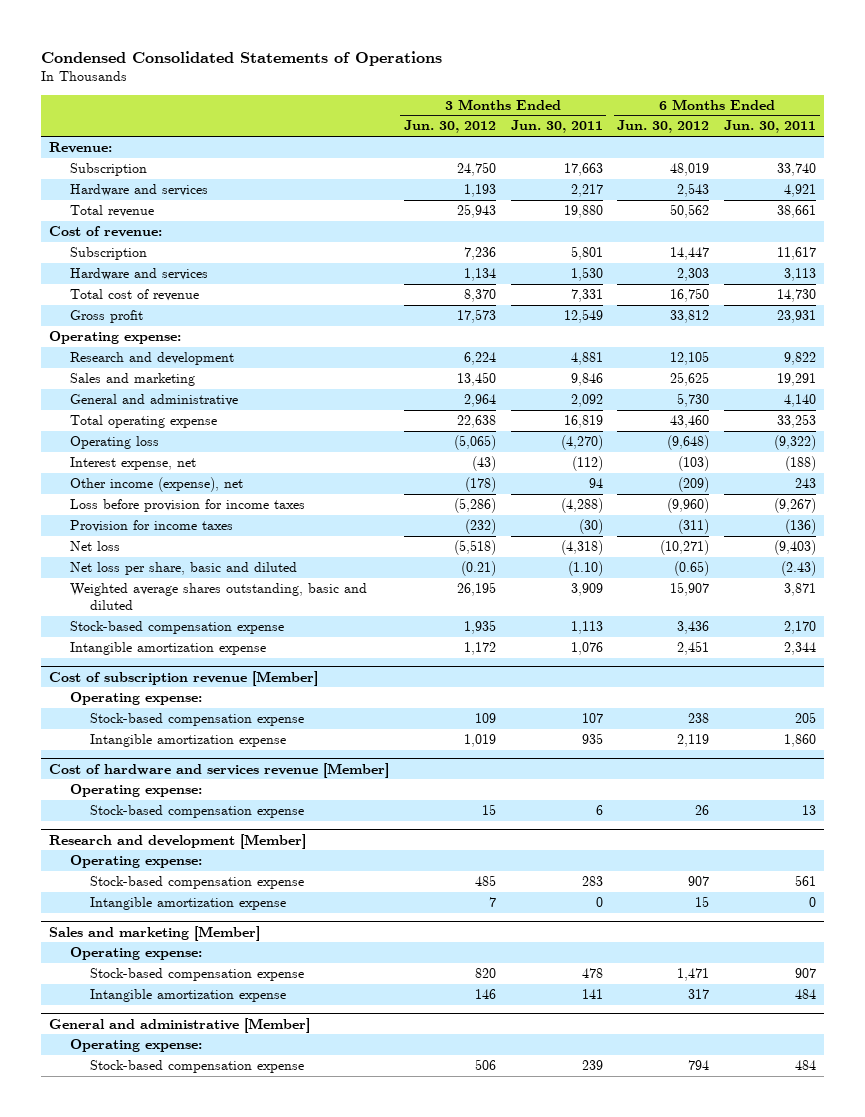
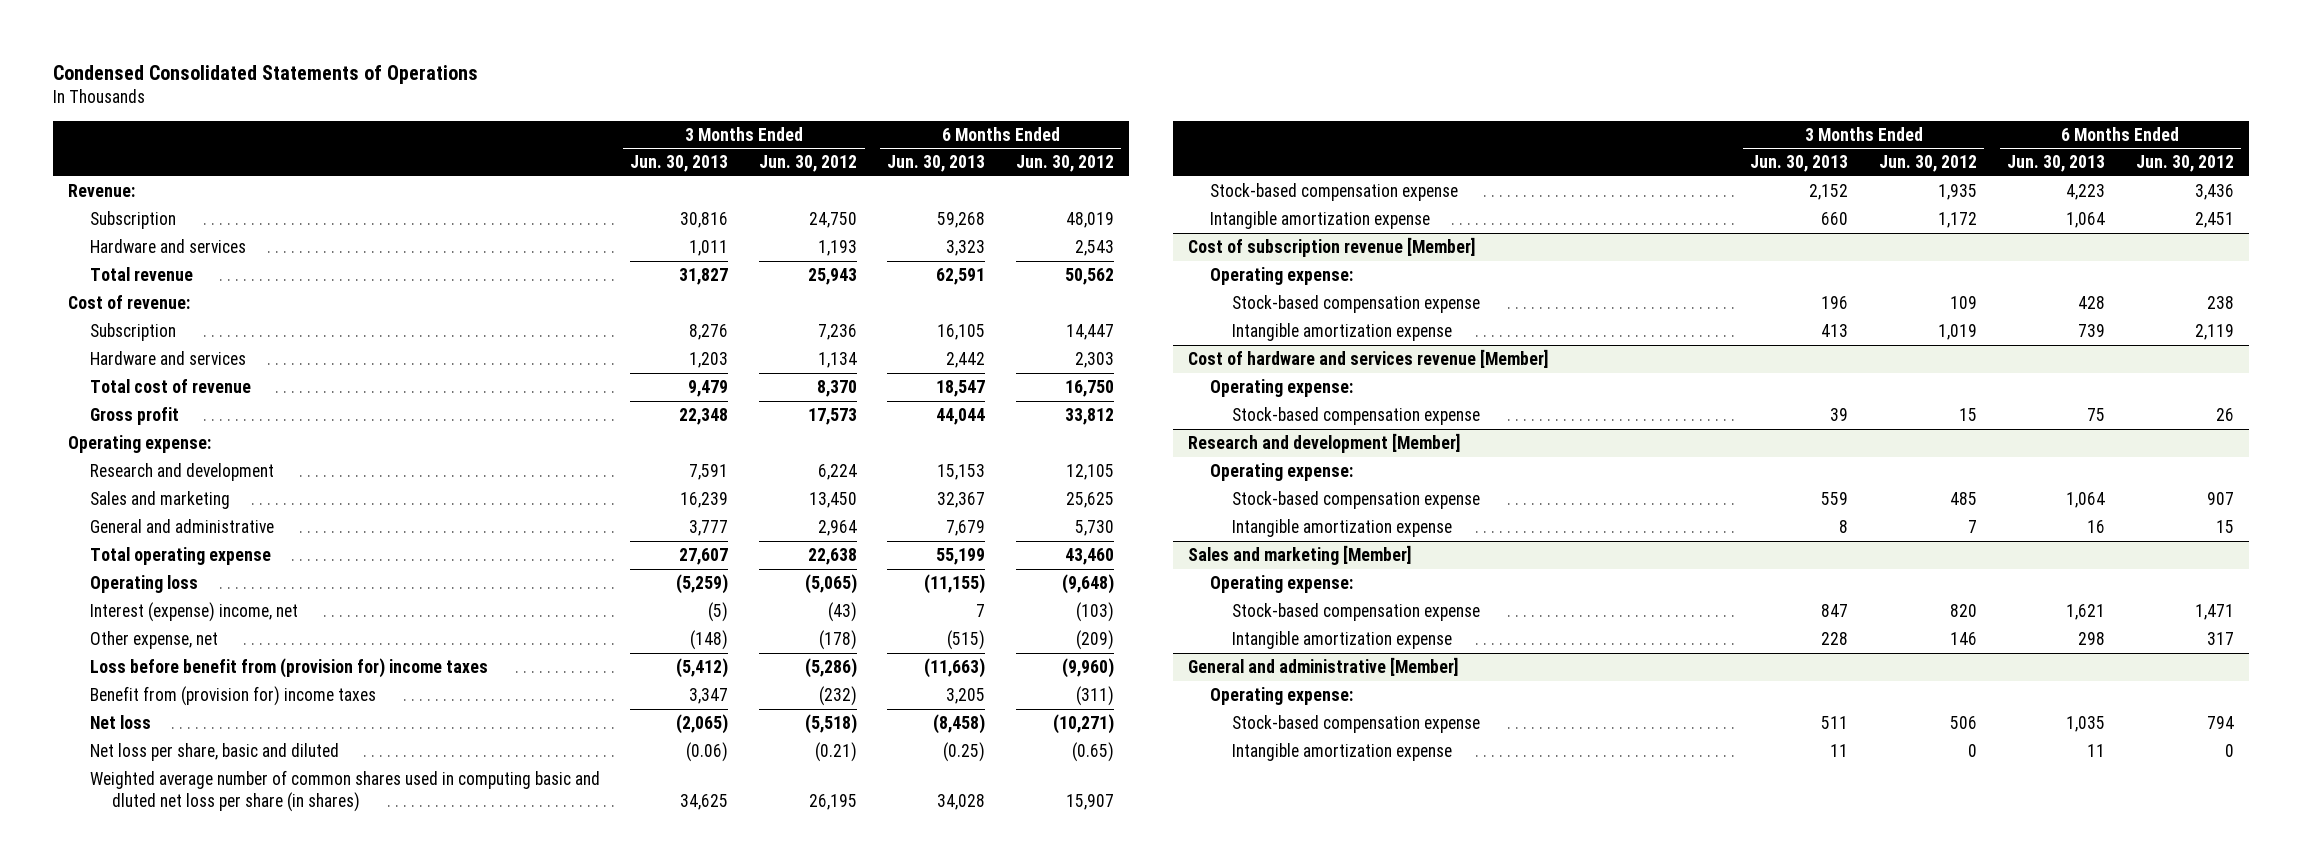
[510,120,603,134] Jun. 30, 2011 -> none
[724,120,817,134] Jun. 30, 2011 -> none
none -> [630,155,729,173] Jun. 30, 2013
none -> [887,155,986,173] Jun. 30, 2013
[69,457,196,471] Interest expense, net -> [90,601,299,622] Interest (expense) income, net
[69,477,243,493] Other income (expense), net -> [90,630,219,649] Other expense, net
[69,499,305,513] Loss before provision for income taxes -> [90,657,489,678] Loss before benefit from (provision for) income taxes
[69,520,233,533] Provision for income taxes -> [90,685,377,706] Benefit from (provision for) income taxes
[69,583,367,611] Weighted average shares outstanding, basic and diluted -> [90,769,601,812] Weighted average number of common shares used in computing basic and dluted net loss per share (in shares)
none -> [1232,742,1453,761] Intangible amortization expense

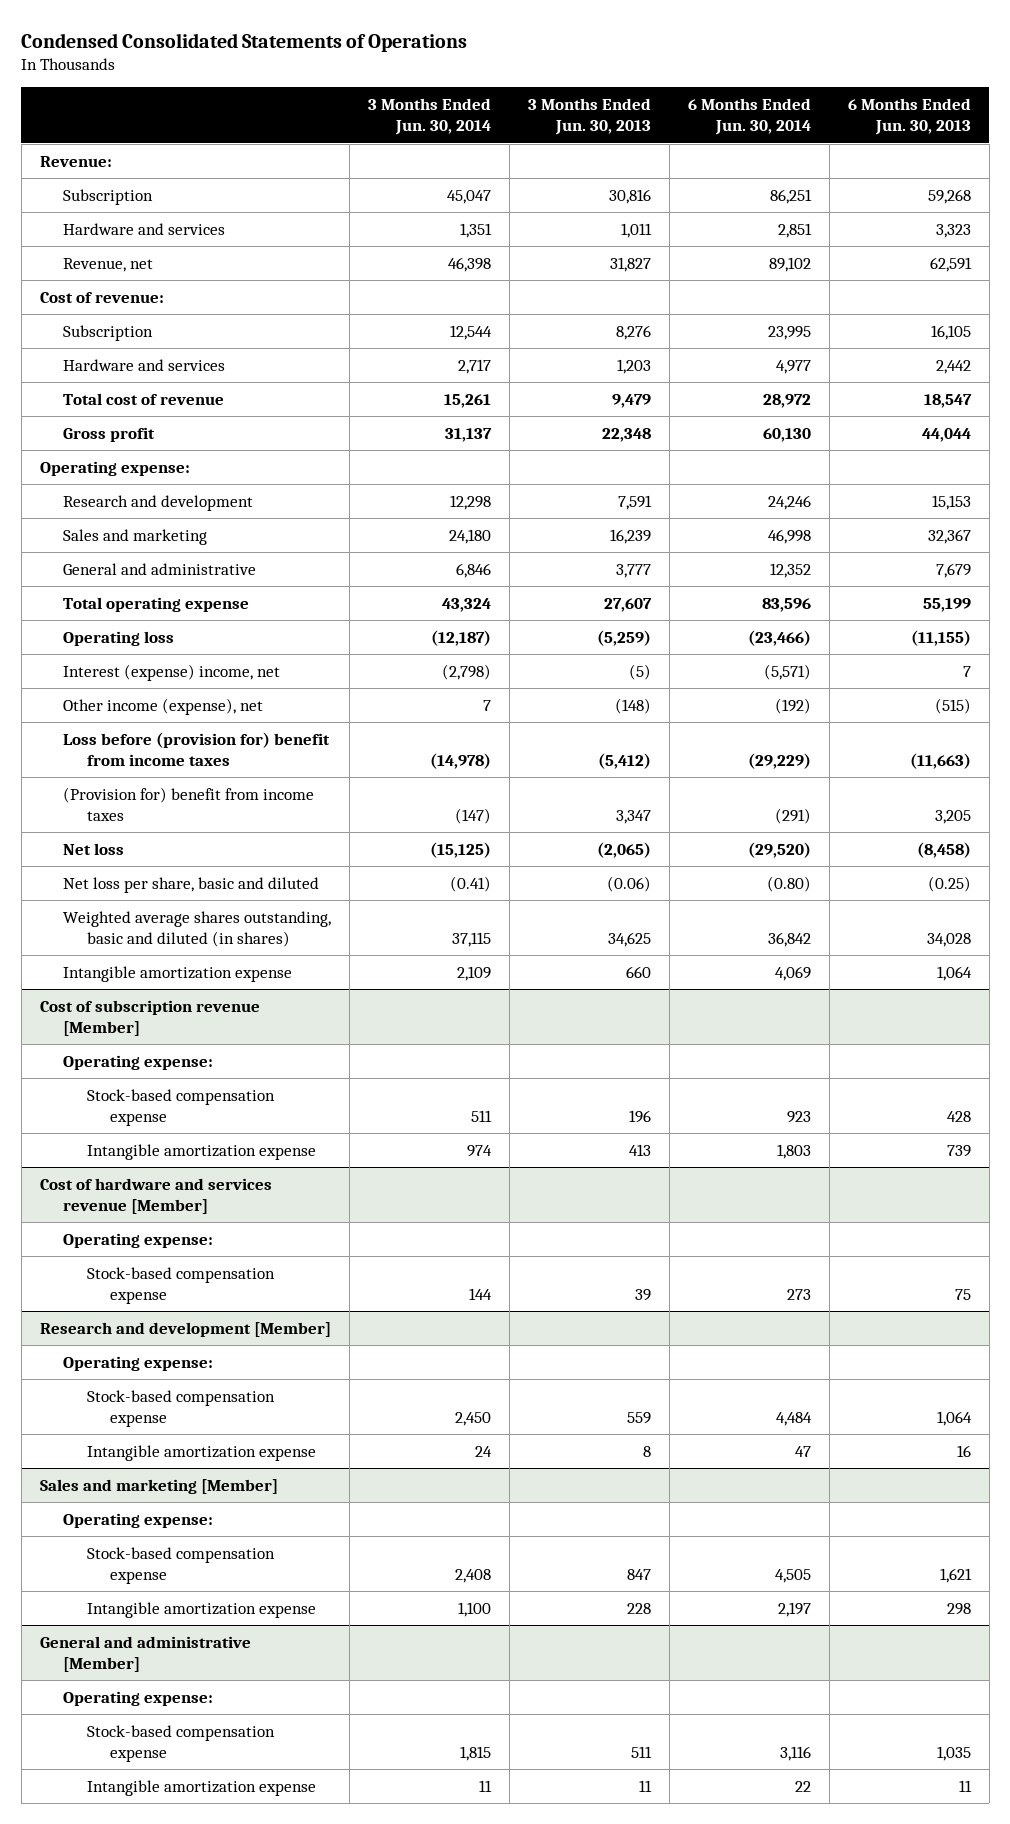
[758,155,857,173] Jun. 30, 2012 -> none
[1015,155,1114,173] Jun. 30, 2012 -> none
none -> [368,97,492,136] 3 Months Ended Jun. 30, 2014
none -> [687,97,811,136] 6 Months Ended Jun. 30, 2014
[90,266,194,281] Total revenue -> [63,257,154,272] Revenue, net
[90,630,219,649] Other expense, net -> [63,697,264,715] Other income (expense), net
[90,657,489,678] Loss before benefit from (provision for) income taxes -> [63,731,331,767] Loss before (provision for) benefit from income taxes
[90,685,377,706] Benefit from (provision for) income taxes -> [63,786,315,822] (Provision for) benefit from income taxes
[1210,182,1459,201] Stock-based compensation expense -> none
[90,769,601,812] Weighted average number of common shares used in computing basic and dluted net loss per share (in shares) -> [63,910,332,948] Weighted average shares outstanding, basic and diluted (in shares)

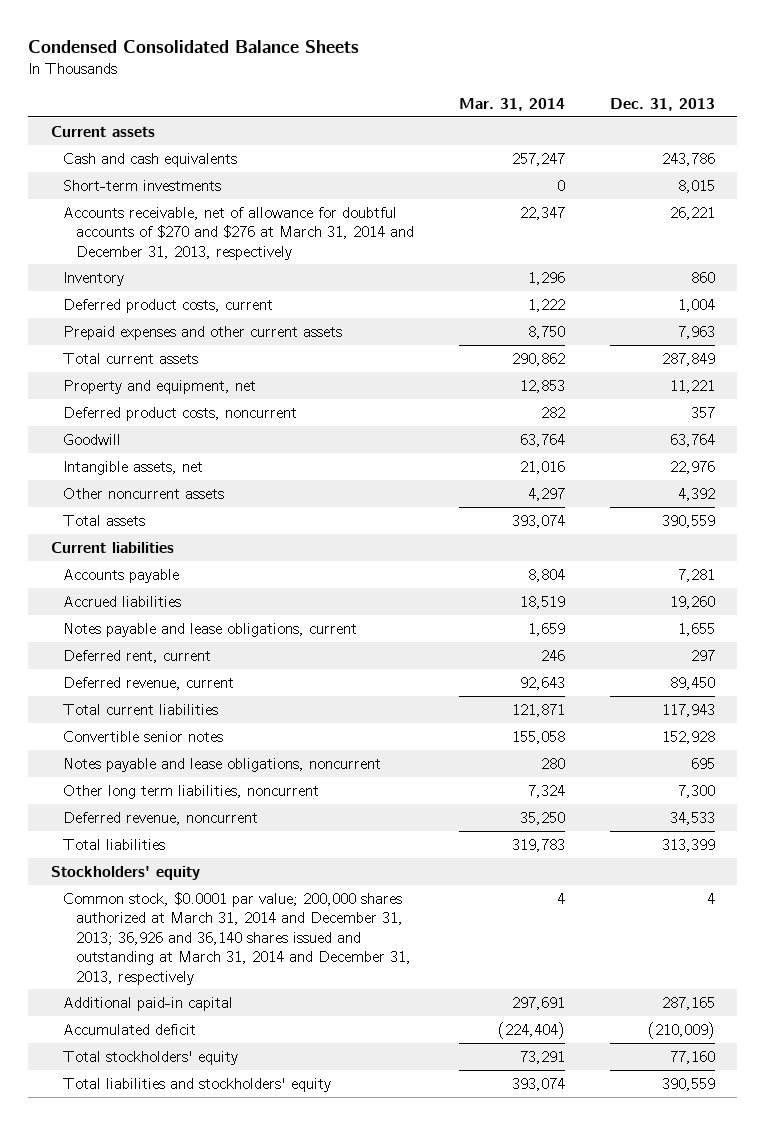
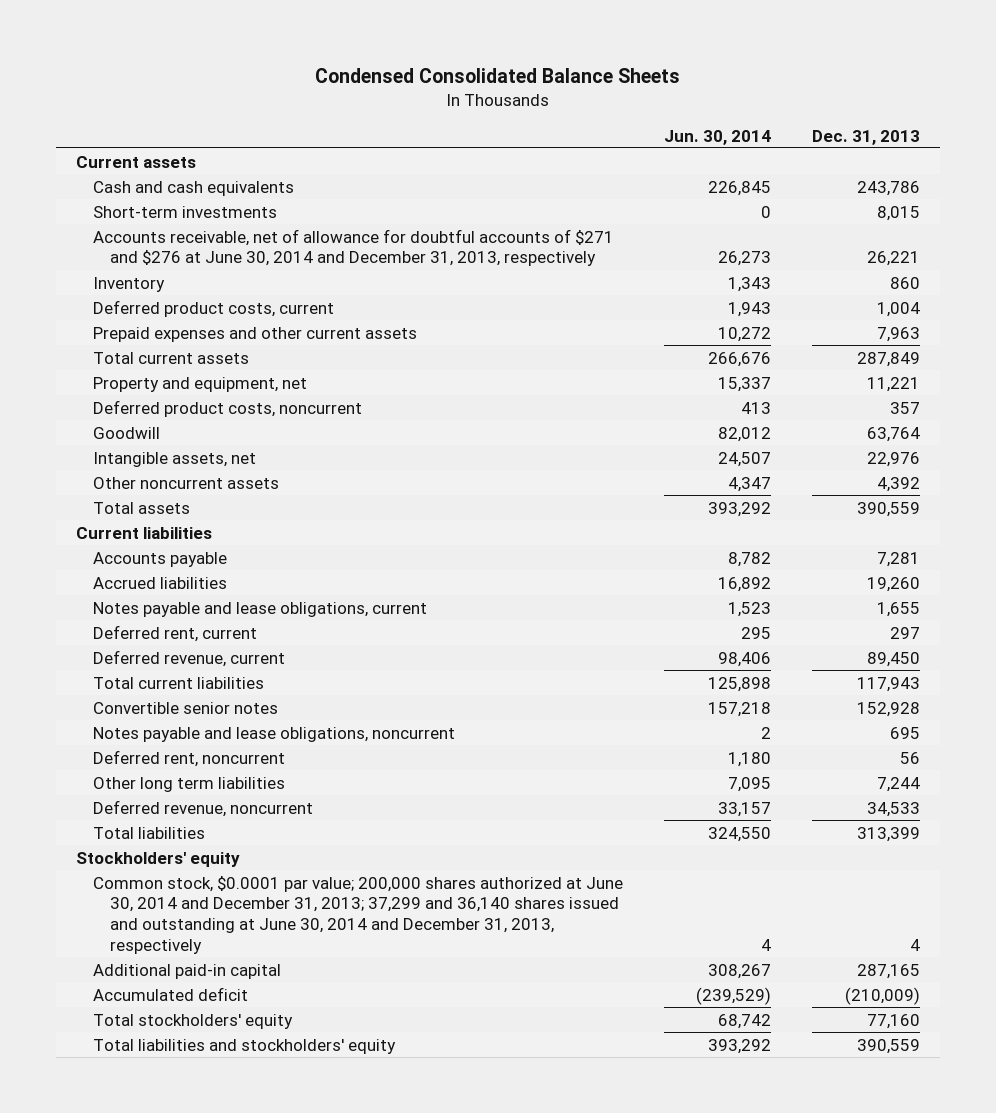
[459,97,566,111] Mar. 31, 2014 -> none
none -> [663,129,771,145] Jun. 30, 2014
[63,206,415,260] Accounts receivable, net of allowance for doubtful accounts of $270 and $276 at March 31, 2014 and December 31, 2013, respectively -> [93,228,615,267] Accounts receivable, net of allowance for doubtful accounts of $271 and $276 at June 30, 2014 and December 31, 2013, respectively
none -> [93,749,286,767] Deferred rent, noncurrent
[63,784,320,799] Other long term liabilities, noncurrent -> [93,776,286,792] Other long term liabilities
[677,784,715,798] 7,300 -> [876,776,920,792] 7,244
[63,891,412,985] Common stock, $0.0001 par value; 200,000 shares authorized at March 31, 2014 and December 31, 2013; 36,926 and 36,140 shares issued and outstanding at March 31, 2014 and December 31, 2013, respectively -> [93,875,624,954] Common stock, $0.0001 par value; 200,000 shares authorized at June 30, 2014 and December 31, 2013; 37,299 and 36,140 shares issued and outstanding at June 30, 2014 and December 31, 2013, respectively

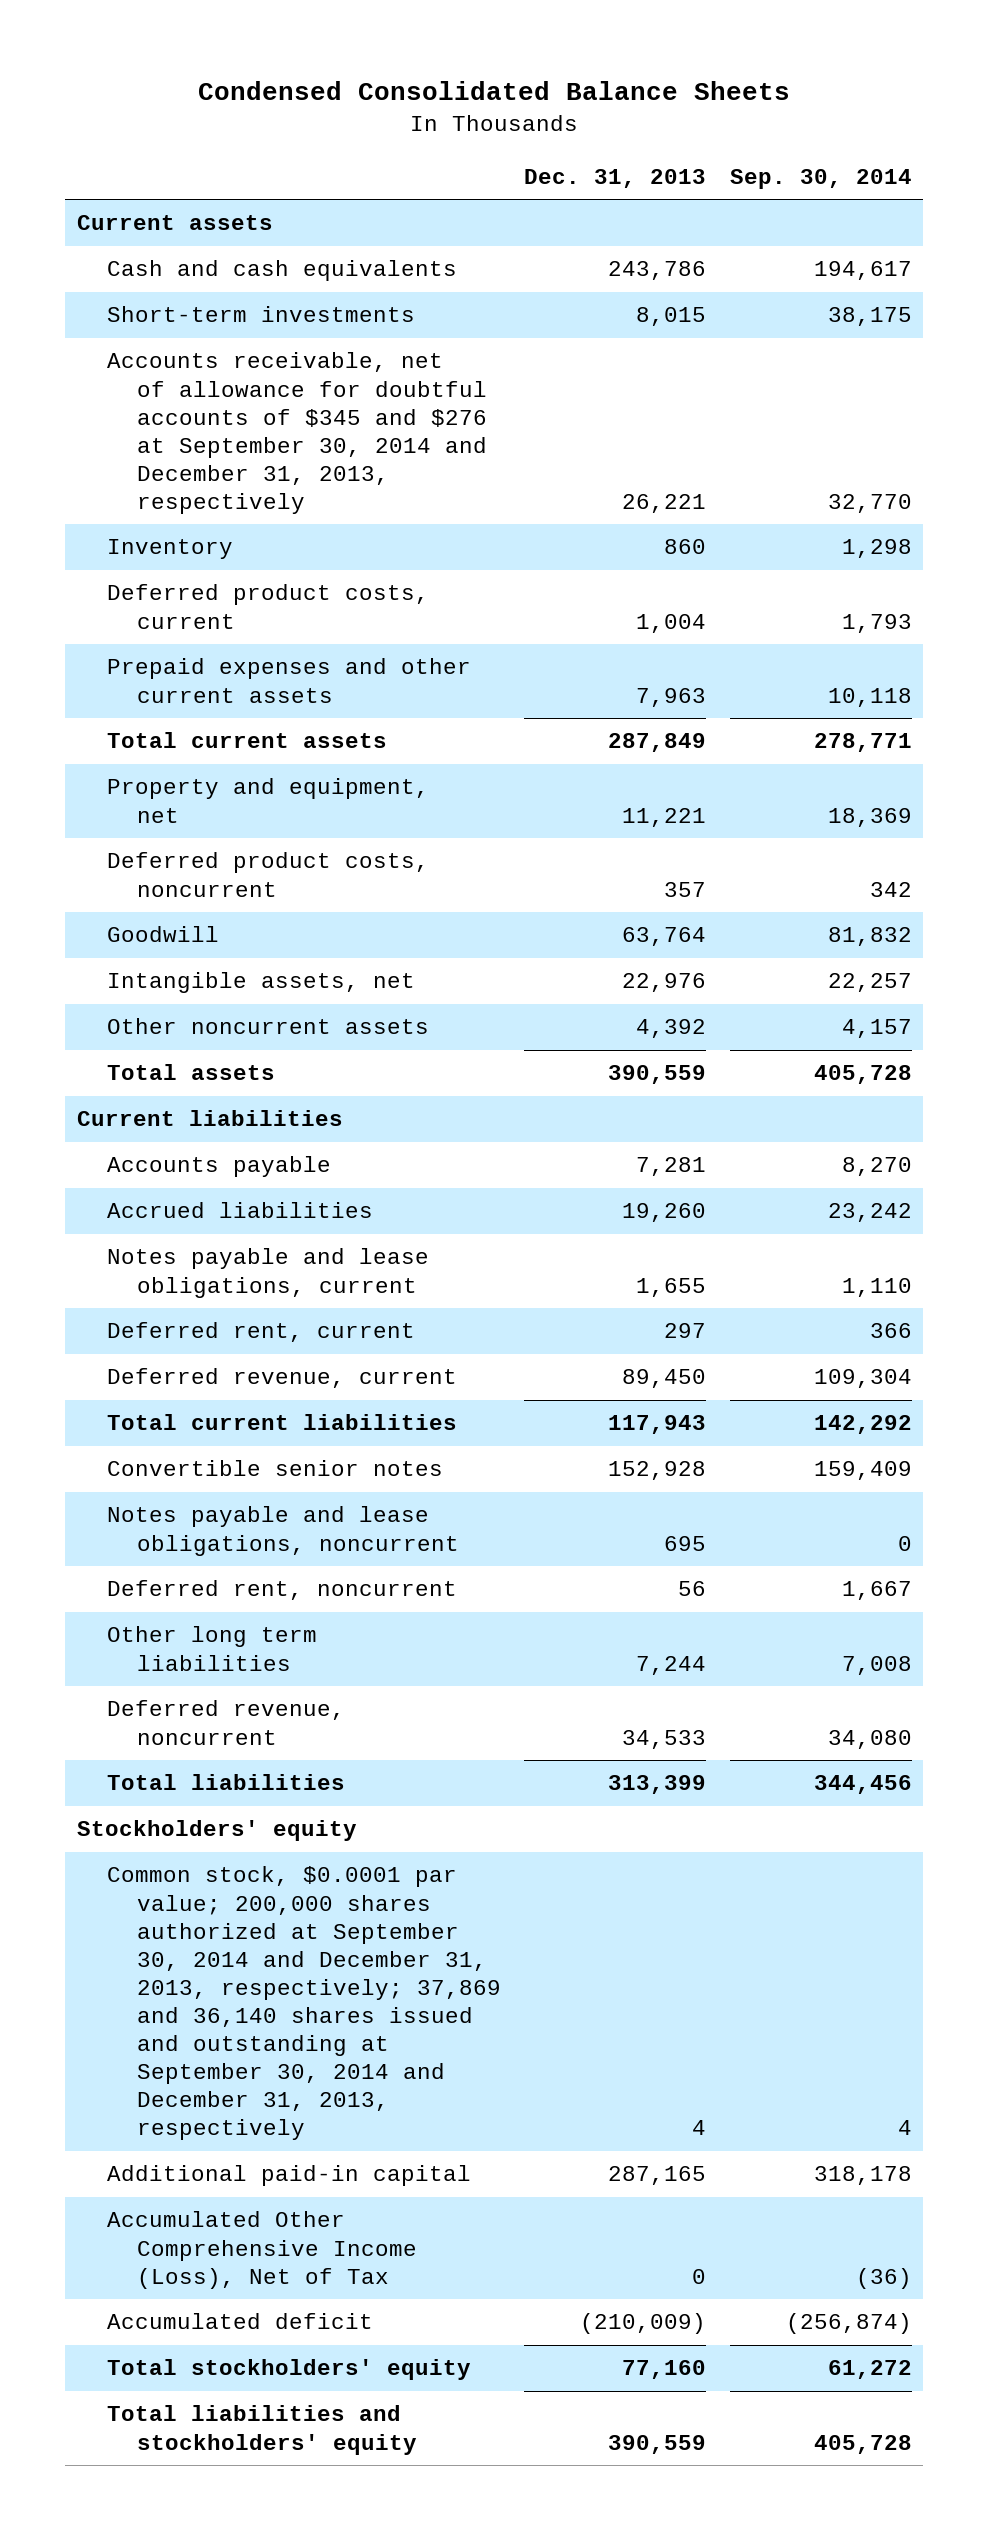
[663,129,771,145] Jun. 30, 2014 -> none
none -> [729,168,912,189] Sep. 30, 2014
[93,228,615,267] Accounts receivable, net of allowance for doubtful accounts of $271 and $276 at June 30, 2014 and December 31, 2013, respectively -> [106,352,487,514] Accounts receivable, net of allowance for doubtful accounts of $345 and $276 at September 30, 2014 and December 31, 2013, respectively
[93,875,624,954] Common stock, $0.0001 par value; 200,000 shares authorized at June 30, 2014 and December 31, 2013; 37,299 and 36,140 shares issued and outstanding at June 30, 2014 and December 31, 2013, respectively -> [106,1866,501,2141] Common stock, $0.0001 par value; 200,000 shares authorized at September 30, 2014 and December 31, 2013, respectively; 37,869 and 36,140 shares issued and outstanding at September 30, 2014 and December 31, 2013, respectively
none -> [106,2211,417,2289] Accumulated Other Comprehensive Income (Loss), Net of Tax

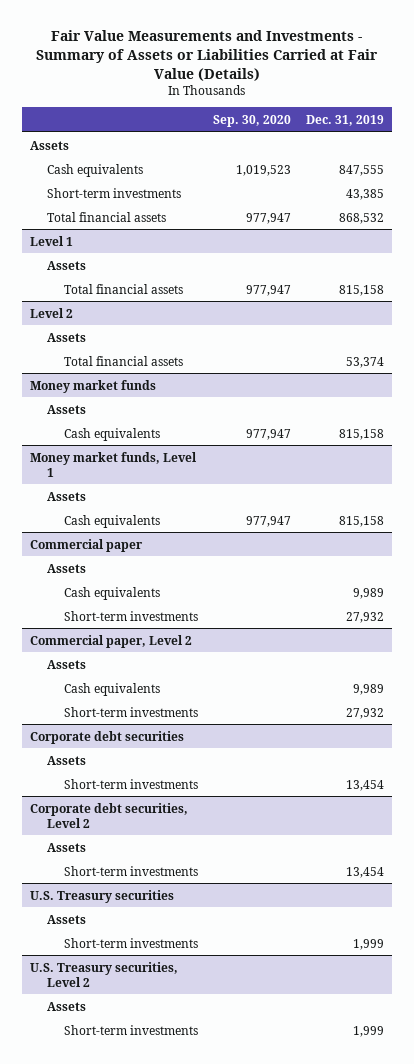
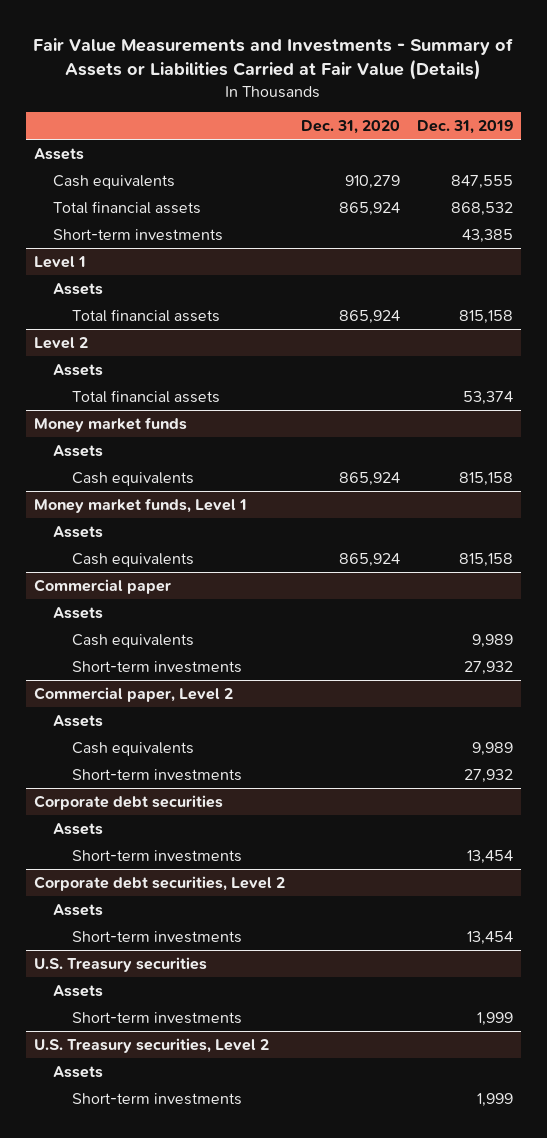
[213,114,292,127] Sep. 30, 2020 -> none
none -> [301,120,401,135] Dec. 31, 2020
[46,187,181,198] Short-term investments -> [53,228,224,241] Short-term investments

